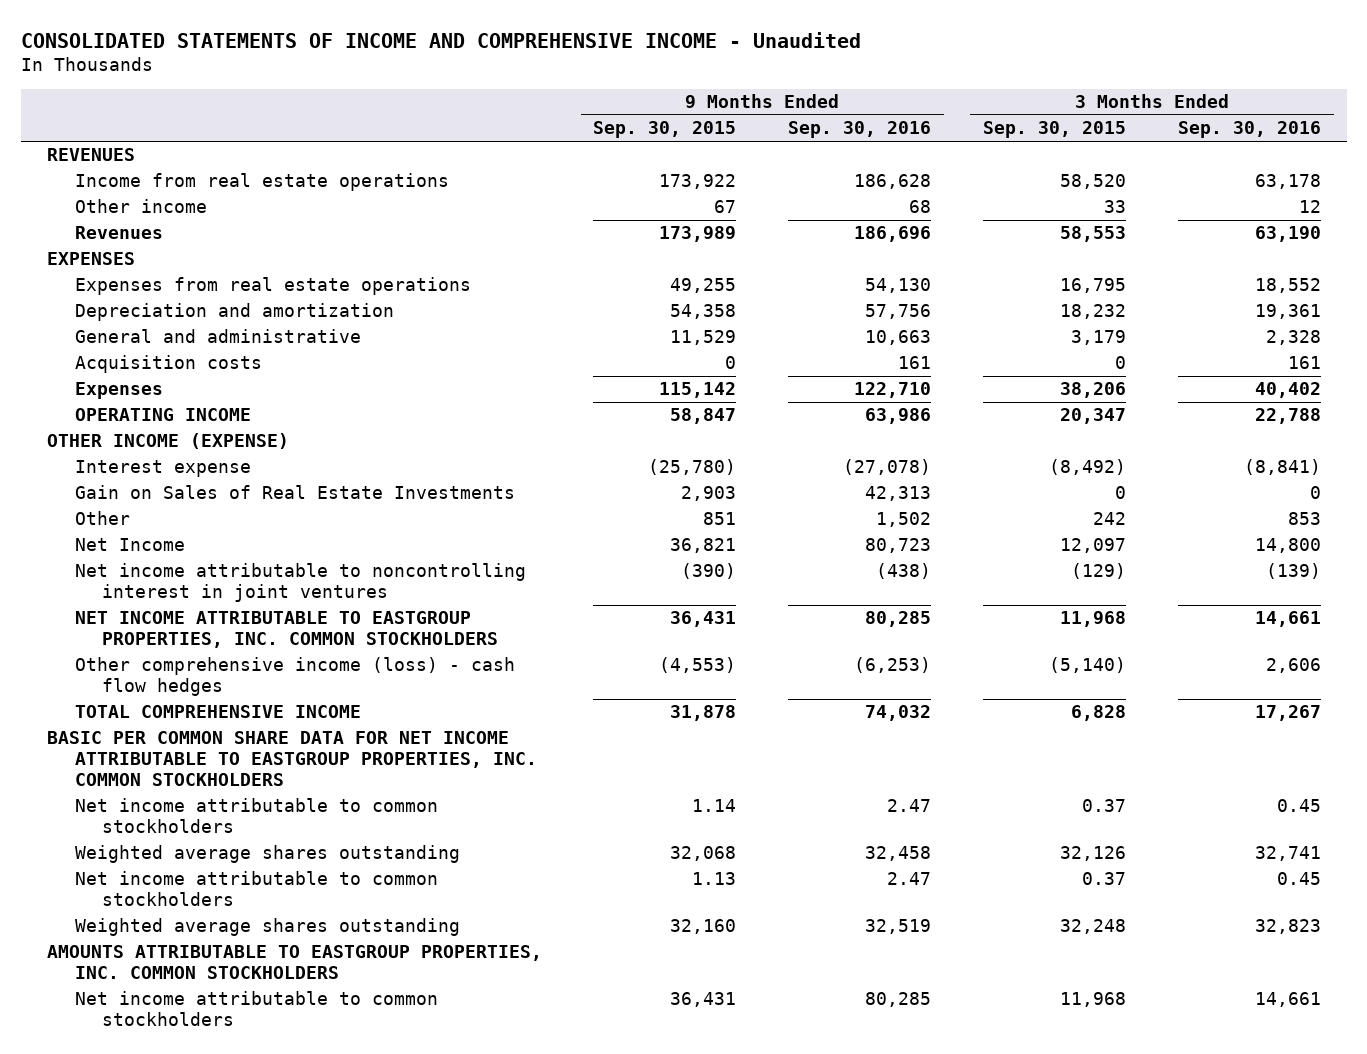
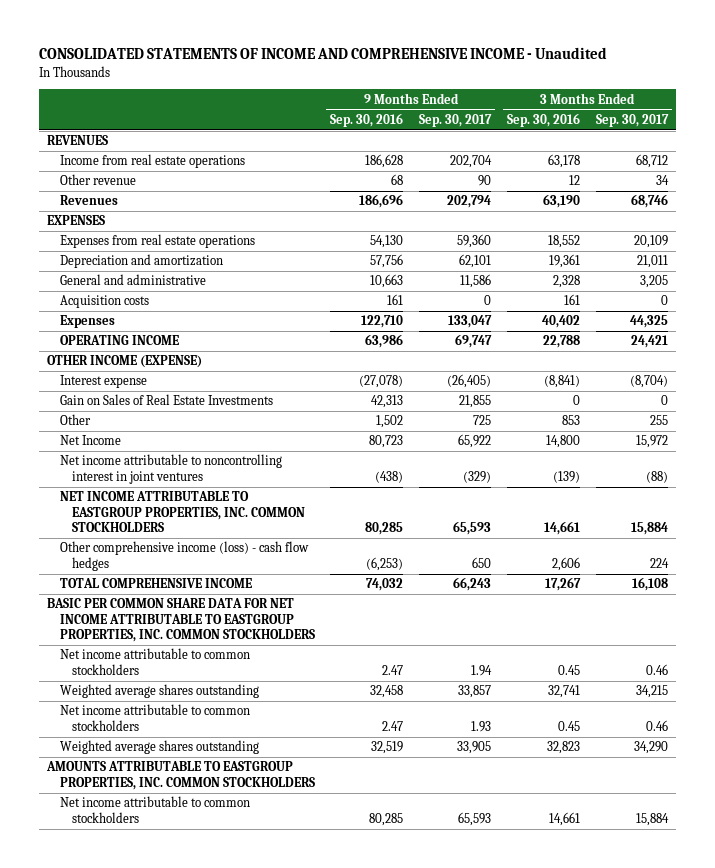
[593,121,737,139] Sep. 30, 2015 -> none
[982,121,1126,139] Sep. 30, 2015 -> none
none -> [419,113,493,127] Sep. 30, 2017
none -> [595,113,669,127] Sep. 30, 2017
[74,199,207,214] Other income -> [59,174,136,186] Other revenue

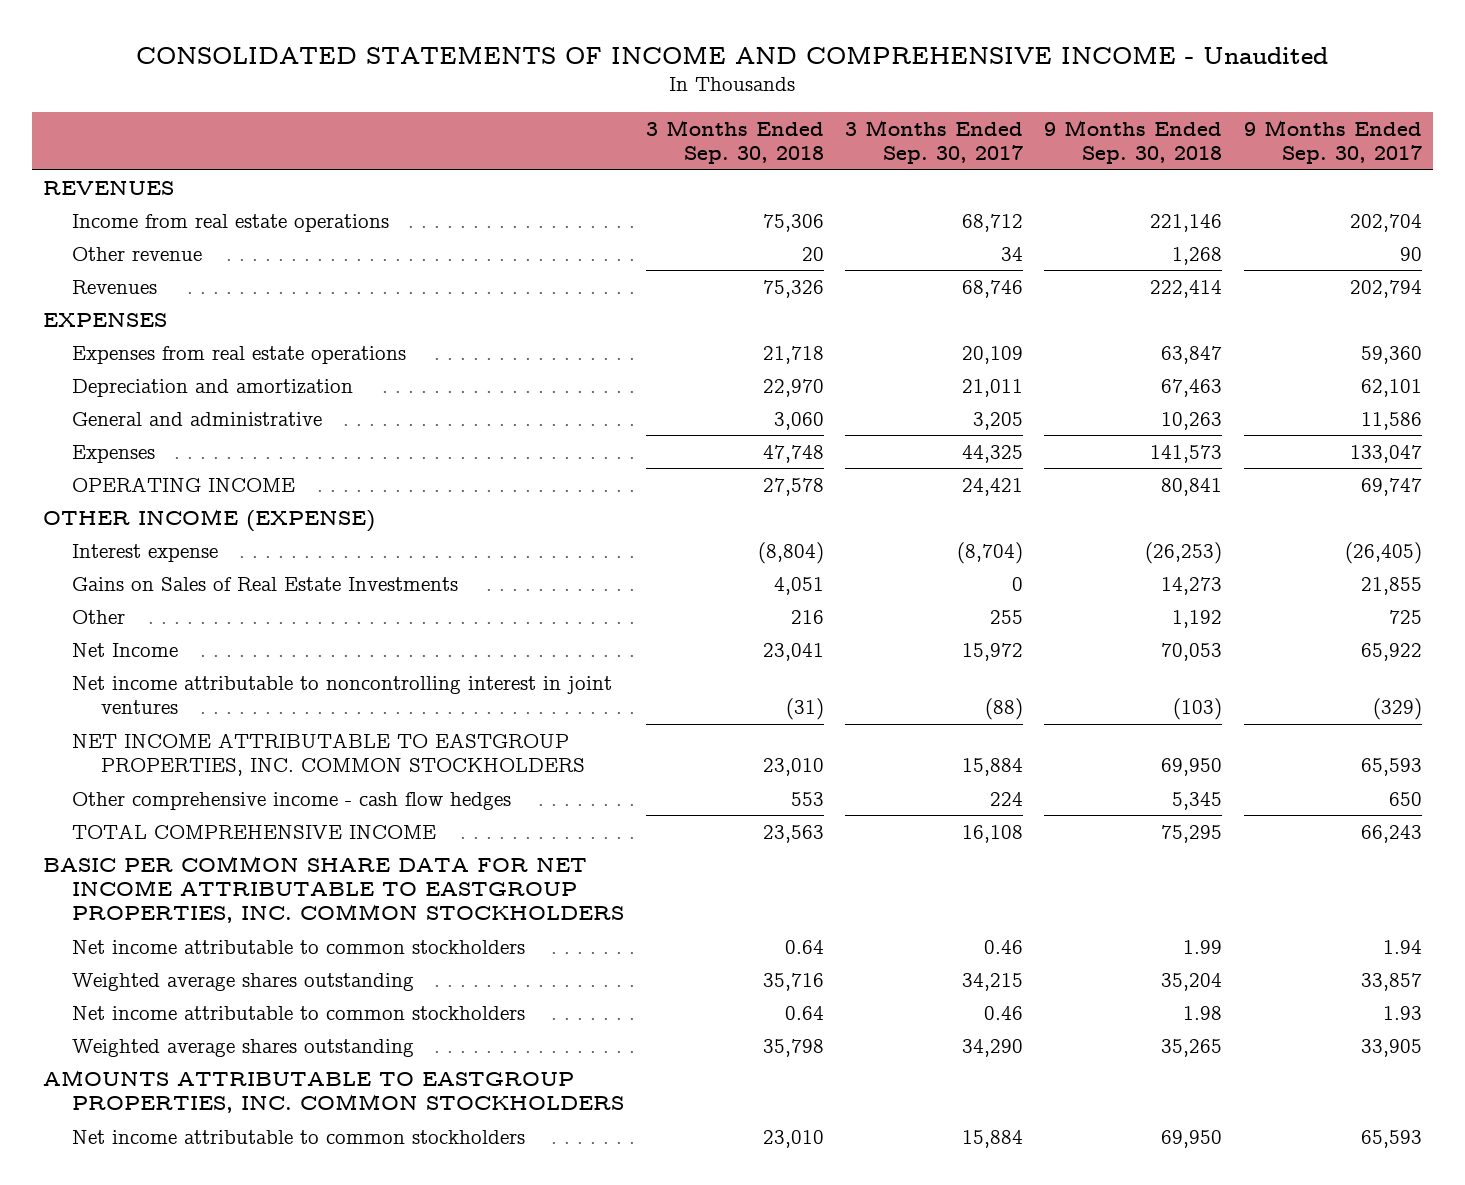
[330,112,404,127] Sep. 30, 2016 -> none
[506,112,580,127] Sep. 30, 2016 -> none
none -> [645,119,824,164] 3 Months Ended Sep. 30, 2018
none -> [1044,119,1223,164] 9 Months Ended Sep. 30, 2018
[59,295,149,309] Acquisition costs -> none
[59,394,273,406] Gain on Sales of Real Estate Investments -> [72,576,459,591] Gains on Sales of Real Estate Investments
[59,541,309,571] Other comprehensive income (loss) - cash flow hedges -> [72,791,512,810] Other comprehensive income - cash flow hedges

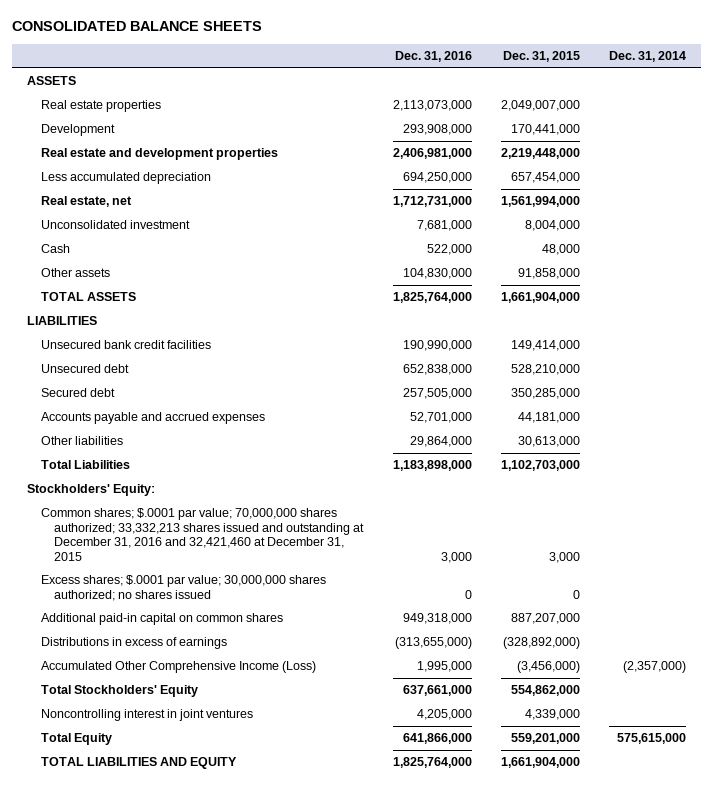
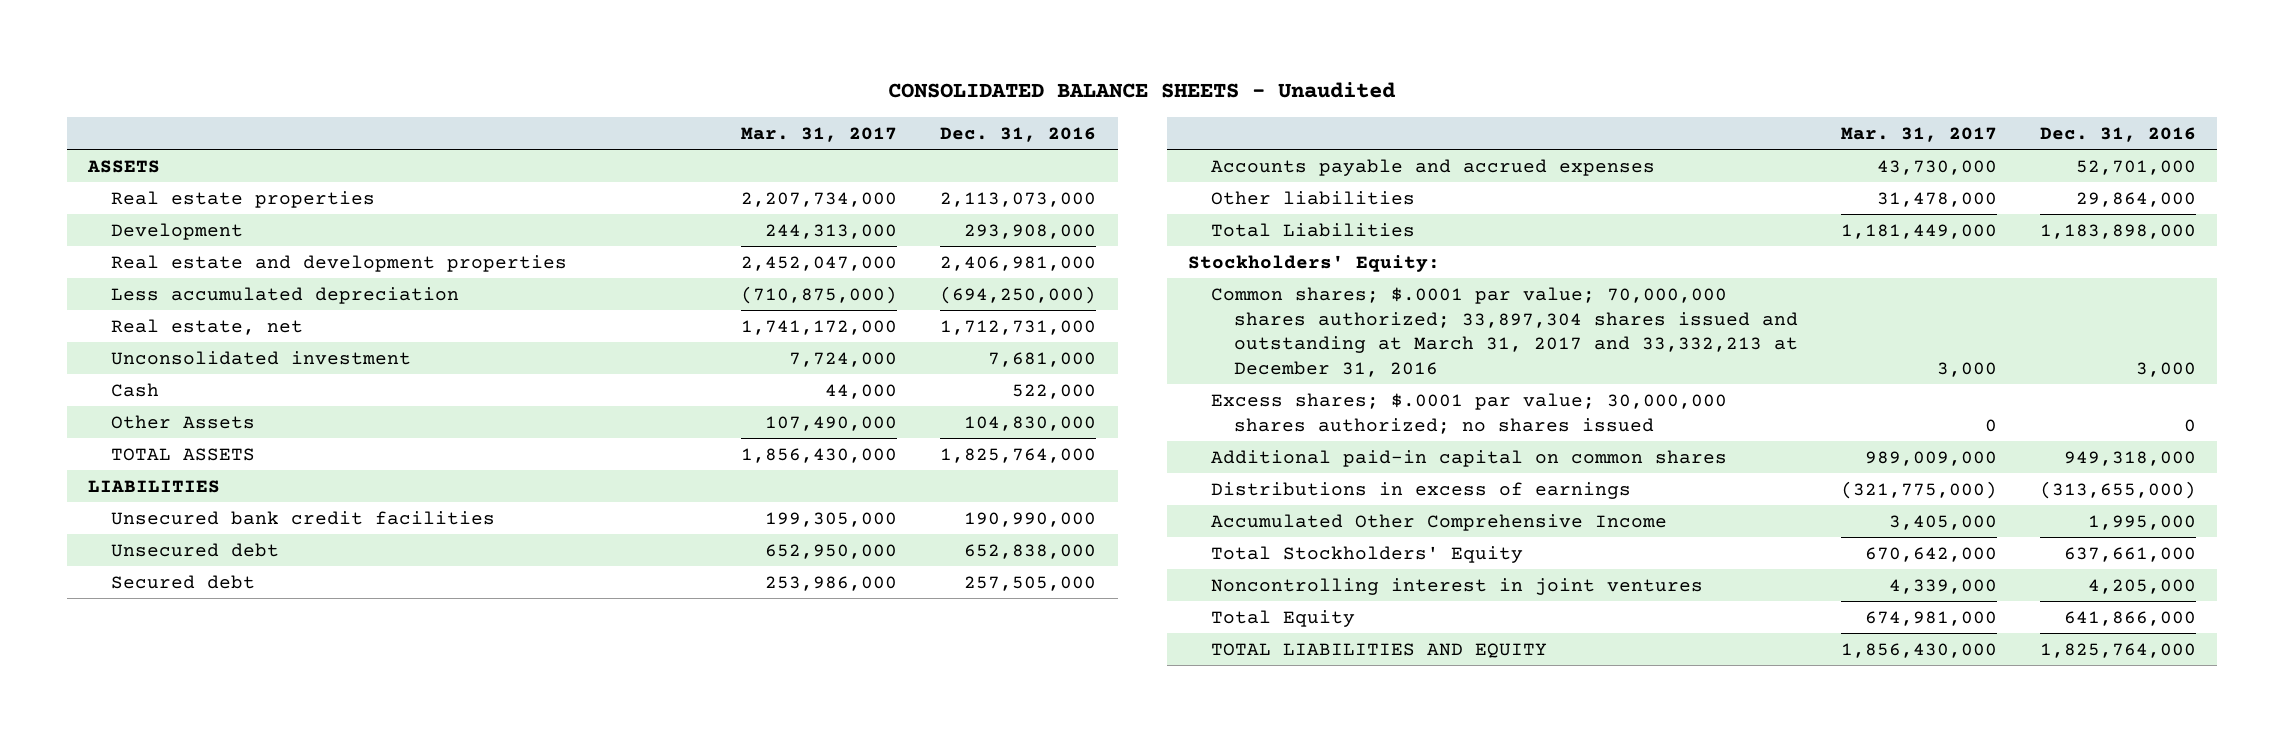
[12,21,263,32] CONSOLIDATED BALANCE SHEETS -> [888,82,1397,99] CONSOLIDATED BALANCE SHEETS - Unaudited
[502,51,580,63] Dec. 31, 2015 -> none
[608,51,686,63] Dec. 31, 2014 -> none
none -> [741,126,898,142] Mar. 31, 2017
[402,172,472,184] 694,250,000 -> [940,285,1097,304] (694,250,000)
[40,268,110,278] Other assets -> [111,414,256,429] Other Assets
[40,508,365,561] Common shares; $.0001 par value; 70,000,000 shares authorized; 33,332,213 shares issued and outstanding at December 31, 2016 and 32,421,460 at December 31, 2015 -> [1211,286,1799,378] Common shares; $.0001 par value; 70,000,000 shares authorized; 33,897,304 shares issued and outstanding at March 31, 2017 and 33,332,213 at December 31, 2016
[40,661,316,674] Accumulated Other Comprehensive Income (Loss) -> [1211,513,1668,531] Accumulated Other Comprehensive Income

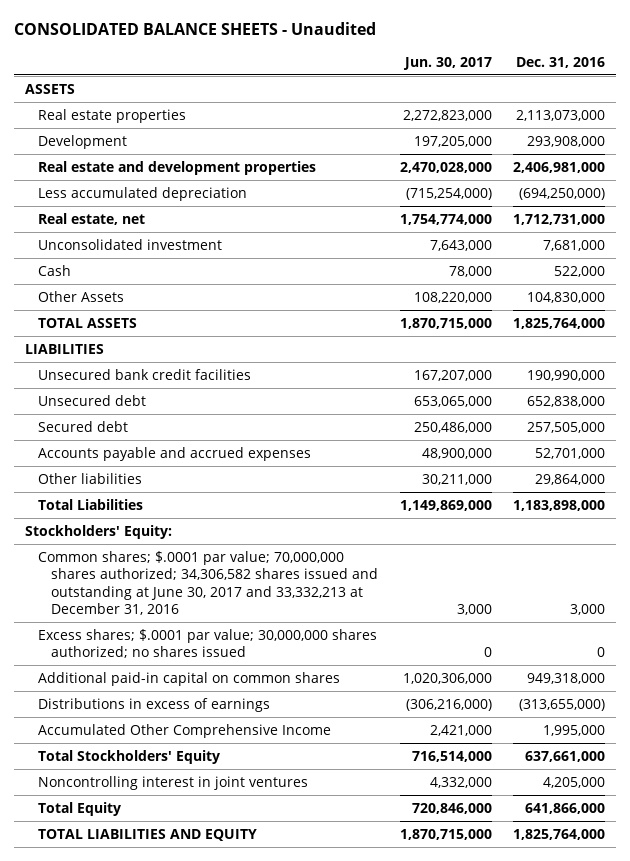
[741,126,898,142] Mar. 31, 2017 -> none
none -> [402,56,492,70] Jun. 30, 2017
[1211,286,1799,378] Common shares; $.0001 par value; 70,000,000 shares authorized; 33,897,304 shares issued and outstanding at March 31, 2017 and 33,332,213 at December 31, 2016 -> [38,550,379,616] Common shares; $.0001 par value; 70,000,000 shares authorized; 34,306,582 shares issued and outstanding at June 30, 2017 and 33,332,213 at December 31, 2016

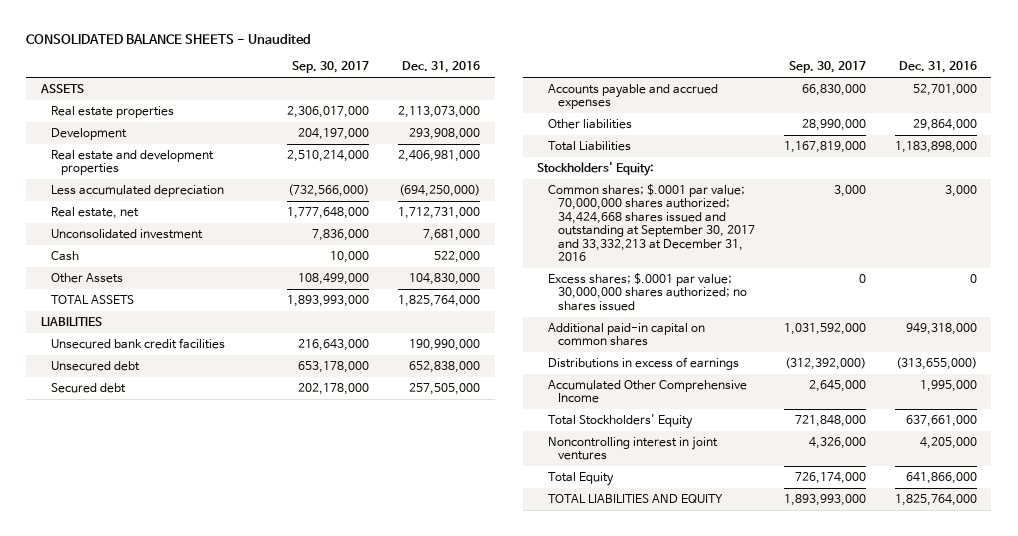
[402,56,492,70] Jun. 30, 2017 -> none
none -> [292,61,370,74] Sep. 30, 2017
[38,550,379,616] Common shares; $.0001 par value; 70,000,000 shares authorized; 34,306,582 shares issued and outstanding at June 30, 2017 and 33,332,213 at December 31, 2016 -> [547,183,755,262] Common shares; $.0001 par value; 70,000,000 shares authorized; 34,424,668 shares issued and outstanding at September 30, 2017 and 33,332,213 at December 31, 2016

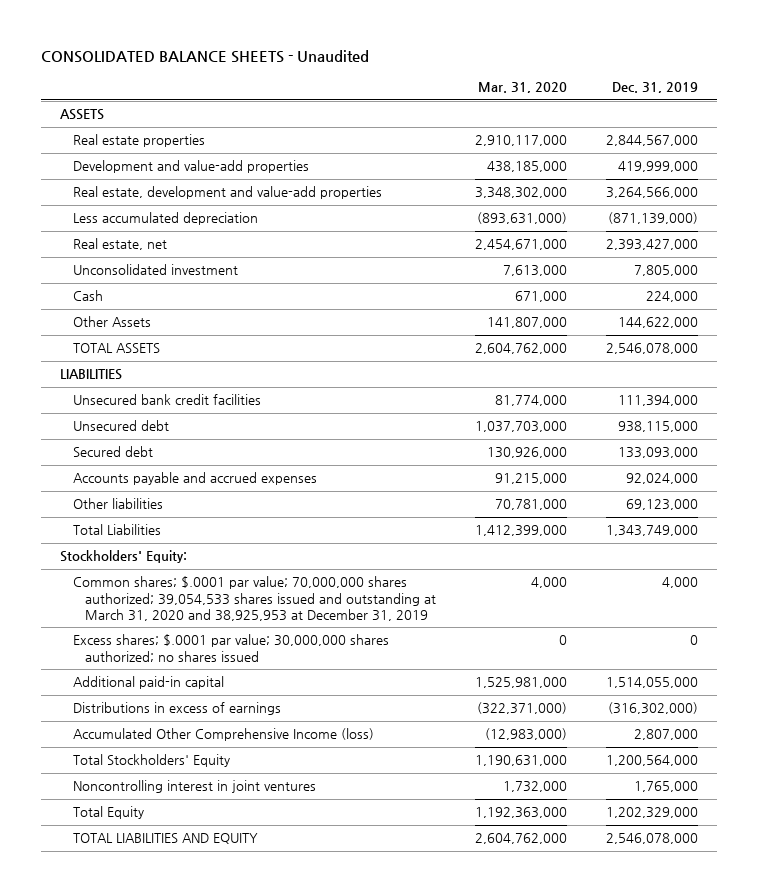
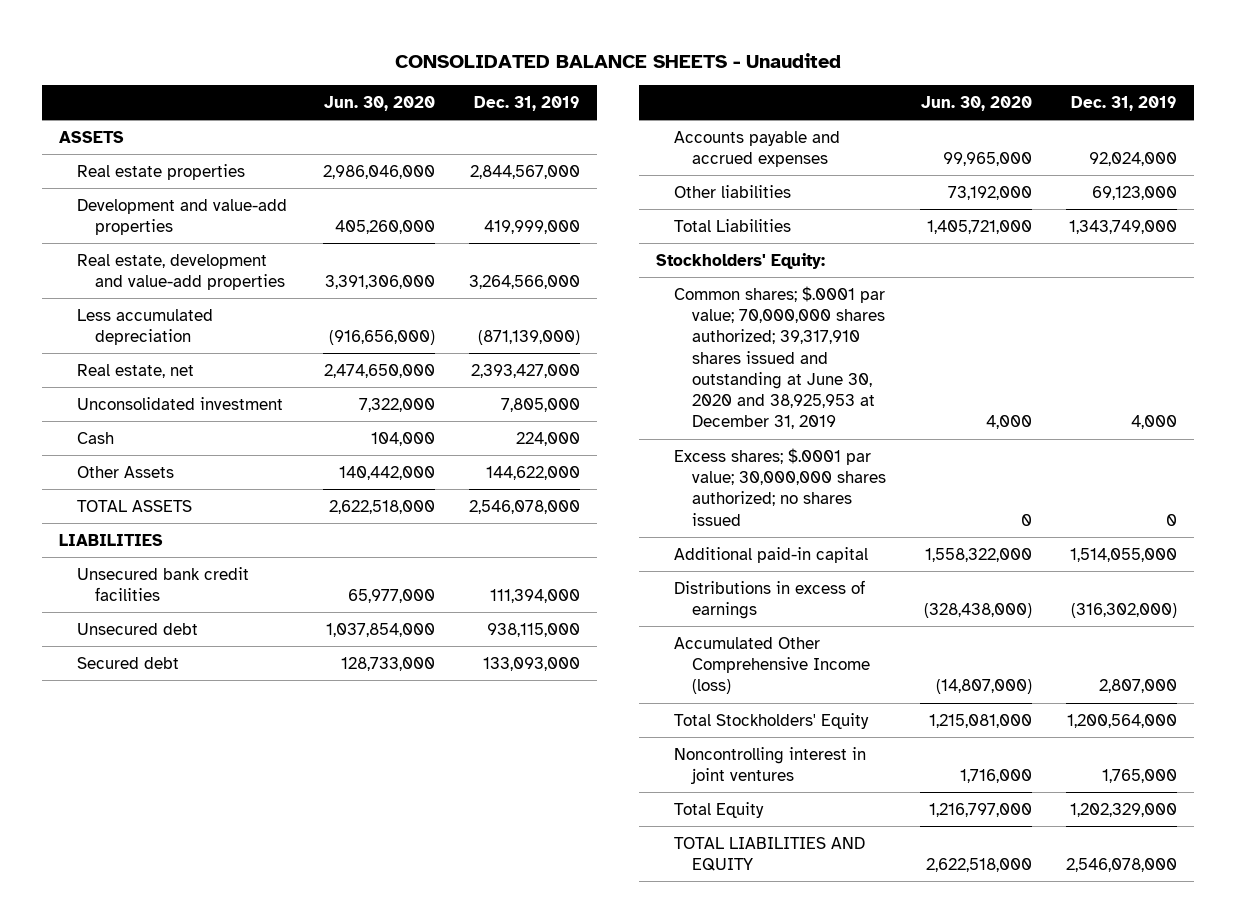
[477,82,567,94] Mar. 31, 2020 -> none
none -> [323,96,435,112] Jun. 30, 2020
[72,576,436,622] Common shares; $.0001 par value; 70,000,000 shares authorized; 39,054,533 shares issued and outstanding at March 31, 2020 and 38,925,953 at December 31, 2019 -> [674,285,886,430] Common shares; $.0001 par value; 70,000,000 shares authorized; 39,317,910 shares issued and outstanding at June 30, 2020 and 38,925,953 at December 31, 2019

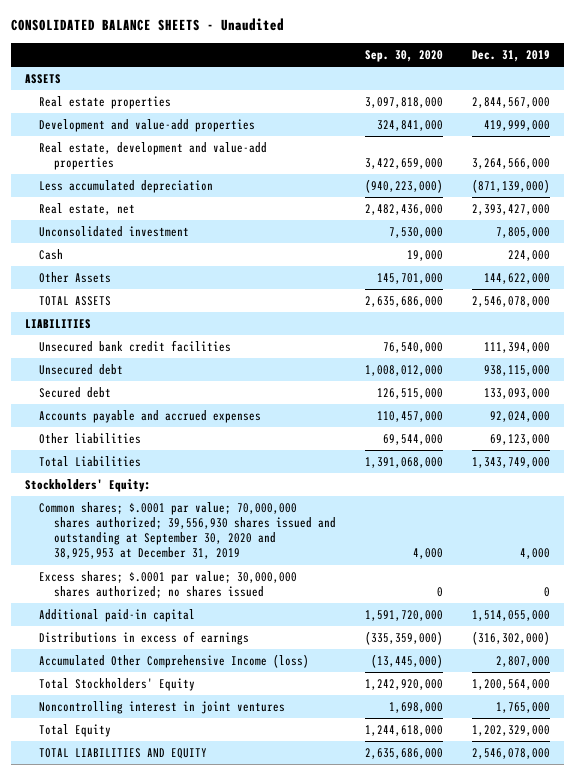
[323,96,435,112] Jun. 30, 2020 -> none
none -> [364,49,443,62] Sep. 30, 2020
[674,285,886,430] Common shares; $.0001 par value; 70,000,000 shares authorized; 39,317,910 shares issued and outstanding at June 30, 2020 and 38,925,953 at December 31, 2019 -> [39,502,336,560] Common shares; $.0001 par value; 70,000,000 shares authorized; 39,556,930 shares issued and outstanding at September 30, 2020 and 38,925,953 at December 31, 2019

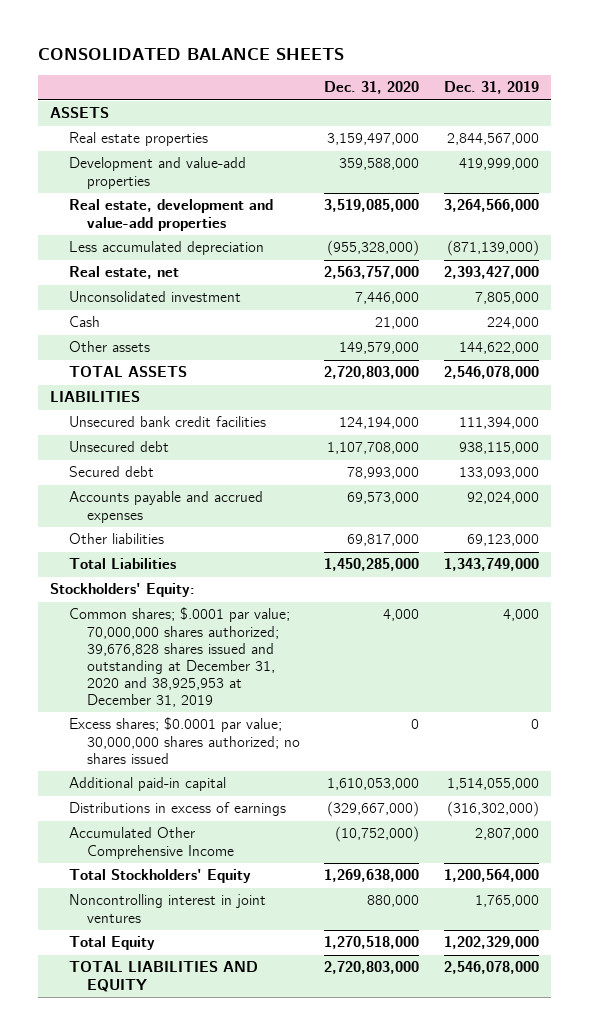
[10,18,284,32] CONSOLIDATED BALANCE SHEETS - Unaudited -> [38,48,345,61] CONSOLIDATED BALANCE SHEETS
[364,49,443,62] Sep. 30, 2020 -> none
none -> [324,81,420,95] Dec. 31, 2020
[39,272,112,284] Other Assets -> [68,341,150,353] Other assets
[39,502,336,560] Common shares; $.0001 par value; 70,000,000 shares authorized; 39,556,930 shares issued and outstanding at September 30, 2020 and 38,925,953 at December 31, 2019 -> [68,607,290,707] Common shares; $.0001 par value; 70,000,000 shares authorized; 39,676,828 shares issued and outstanding at December 31, 2020 and 38,925,953 at December 31, 2019
[39,571,298,599] Excess shares; $.0001 par value; 30,000,000 shares authorized; no shares issued -> [68,717,300,764] Excess shares; $0.0001 par value; 30,000,000 shares authorized; no shares issued
[39,654,310,669] Accumulated Other Comprehensive Income (loss) -> [68,827,234,859] Accumulated Other Comprehensive Income

